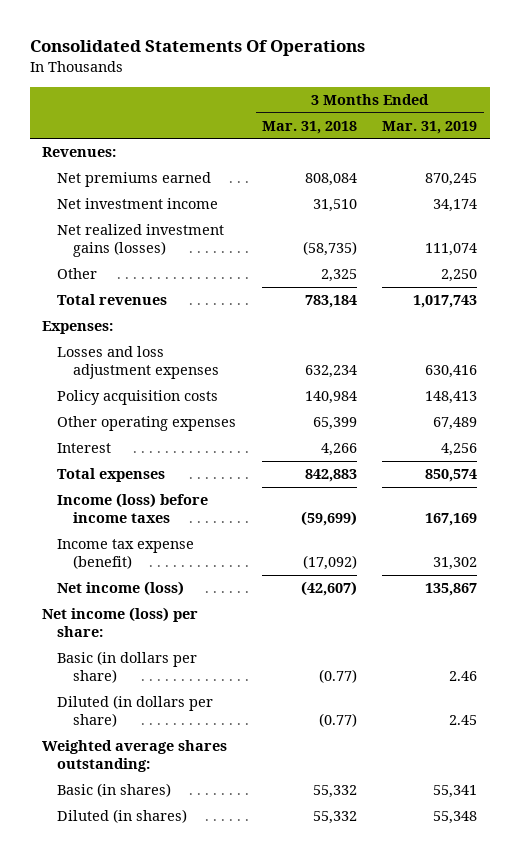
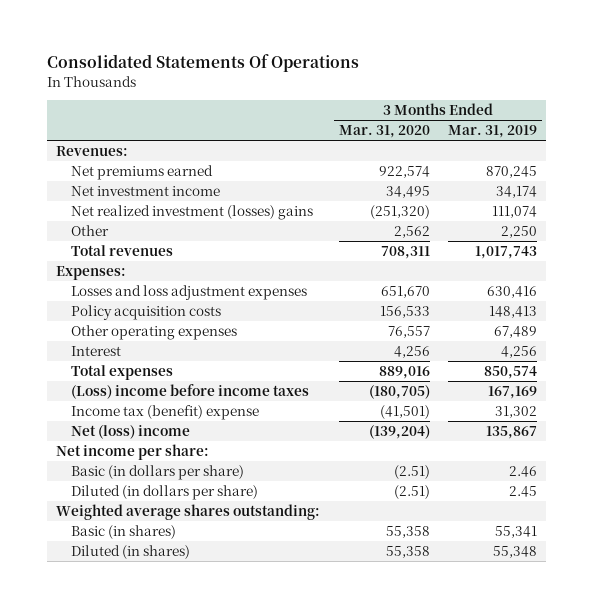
[261,120,357,134] Mar. 31, 2018 -> none
none -> [338,125,430,139] Mar. 31, 2020
[57,224,225,258] Net realized investment gains (losses) -> [71,204,314,220] Net realized investment (losses) gains
[57,493,209,524] Income (loss) before income taxes -> [71,383,310,399] (Loss) income before income taxes
[57,539,195,570] Income tax expense (benefit) -> [71,404,260,420] Income tax (benefit) expense
[57,581,185,597] Net income (loss) -> [71,424,191,439] Net (loss) income
[42,607,199,638] Net income (loss) per share: -> [56,443,210,460] Net income per share:

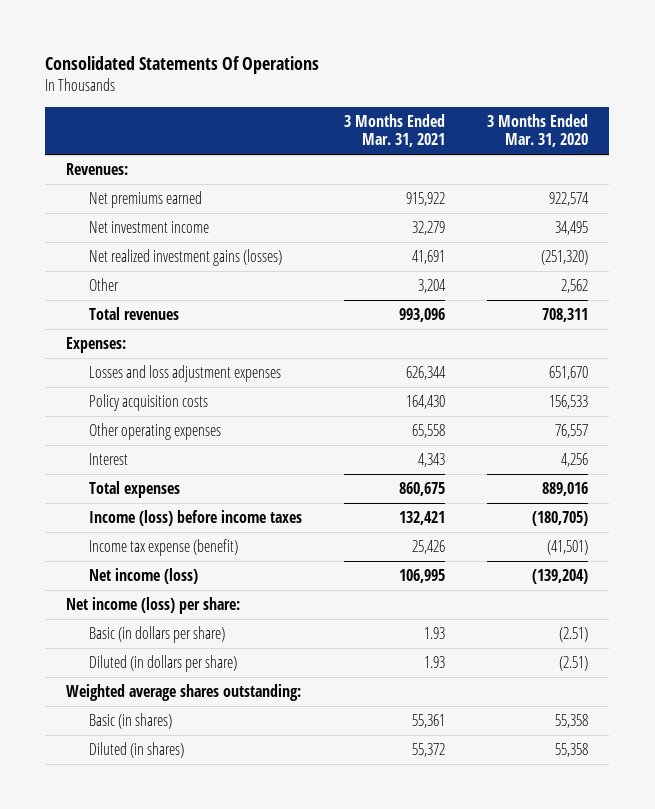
[447,125,537,139] Mar. 31, 2019 -> none
none -> [344,113,446,148] 3 Months Ended Mar. 31, 2021
[71,204,314,220] Net realized investment (losses) gains -> [89,249,283,267] Net realized investment gains (losses)
[71,383,310,399] (Loss) income before income taxes -> [89,510,303,527] Income (loss) before income taxes
[71,404,260,420] Income tax (benefit) expense -> [89,539,239,557] Income tax expense (benefit)
[71,424,191,439] Net (loss) income -> [89,568,199,585] Net income (loss)
[56,443,210,460] Net income per share: -> [66,597,241,615] Net income (loss) per share:

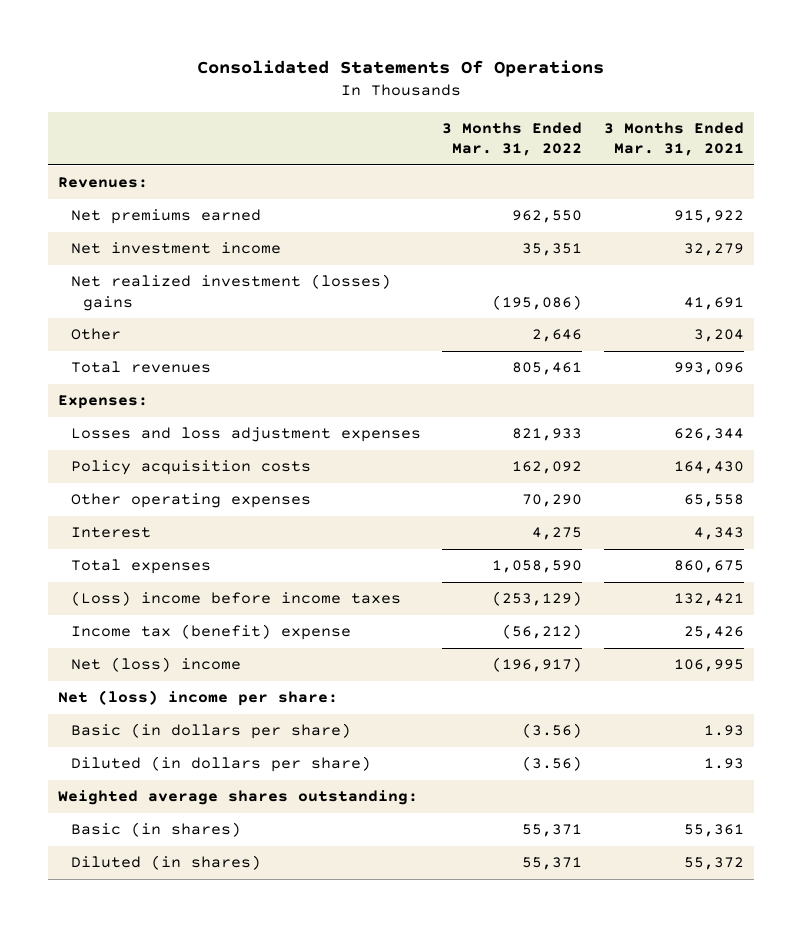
[487,113,589,148] 3 Months Ended Mar. 31, 2020 -> none
none -> [442,121,583,157] 3 Months Ended Mar. 31, 2022
[89,249,283,267] Net realized investment gains (losses) -> [70,274,391,311] Net realized investment (losses) gains
[89,510,303,527] Income (loss) before income taxes -> [70,591,401,607] (Loss) income before income taxes
[89,539,239,557] Income tax expense (benefit) -> [70,624,351,641] Income tax (benefit) expense
[89,568,199,585] Net income (loss) -> [70,657,241,673] Net (loss) income
[66,597,241,615] Net income (loss) per share: -> [58,690,339,707] Net (loss) income per share:

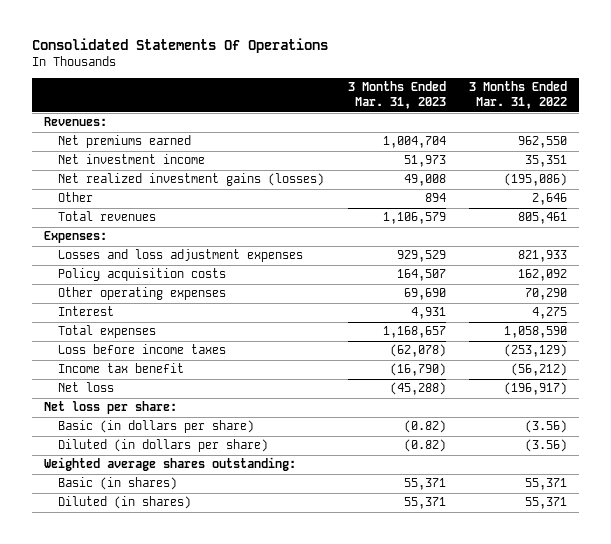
[603,121,744,157] 3 Months Ended Mar. 31, 2021 -> none
none -> [347,81,446,110] 3 Months Ended Mar. 31, 2023
[70,274,391,311] Net realized investment (losses) gains -> [58,173,325,187] Net realized investment gains (losses)
[70,591,401,607] (Loss) income before income taxes -> [58,344,227,355] Loss before income taxes
[70,624,351,641] Income tax (benefit) expense -> [58,363,185,374] Income tax benefit
[70,657,241,673] Net (loss) income -> [58,382,115,393] Net loss
[58,690,339,707] Net (loss) income per share: -> [44,401,178,415] Net loss per share:

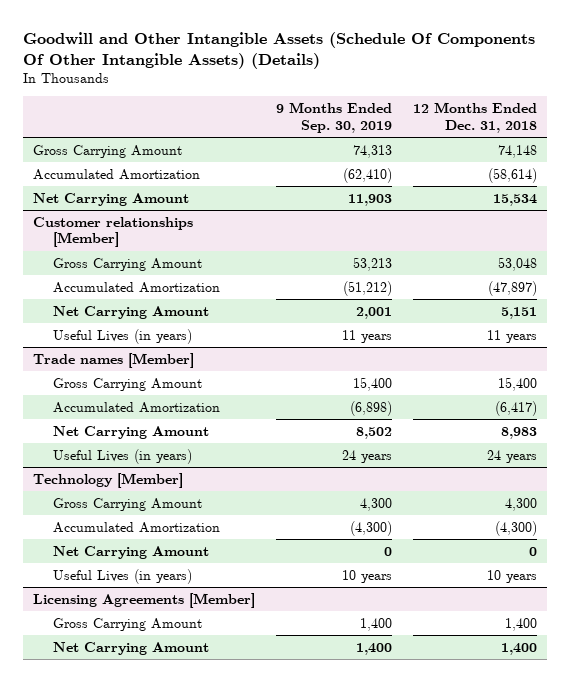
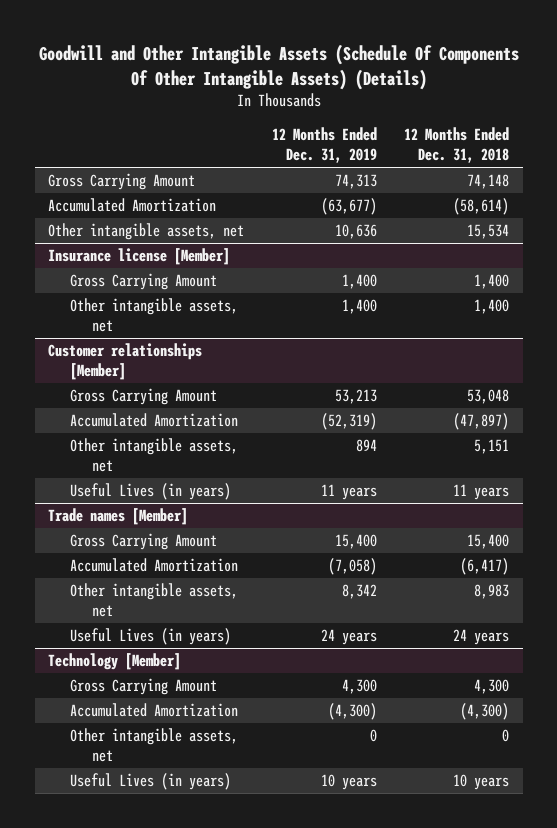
[276,102,393,133] 9 Months Ended Sep. 30, 2019 -> none
none -> [271,127,377,164] 12 Months Ended Dec. 31, 2019
[33,192,190,206] Net Carrying Amount -> [48,223,245,241] Other intangible assets, net
none -> [48,248,231,266] Insurance license [Member]
none -> [70,273,218,291] Gross Carrying Amount
none -> [70,298,239,333] Other intangible assets, net
[53,305,210,319] Net Carrying Amount -> [70,438,239,473] Other intangible assets, net
[53,425,210,439] Net Carrying Amount -> [70,583,239,618] Other intangible assets, net
[53,545,210,559] Net Carrying Amount -> [70,728,239,763] Other intangible assets, net
[33,592,256,608] Licensing Agreements [Member] -> none
[53,617,203,631] Gross Carrying Amount -> none
[53,641,210,655] Net Carrying Amount -> none

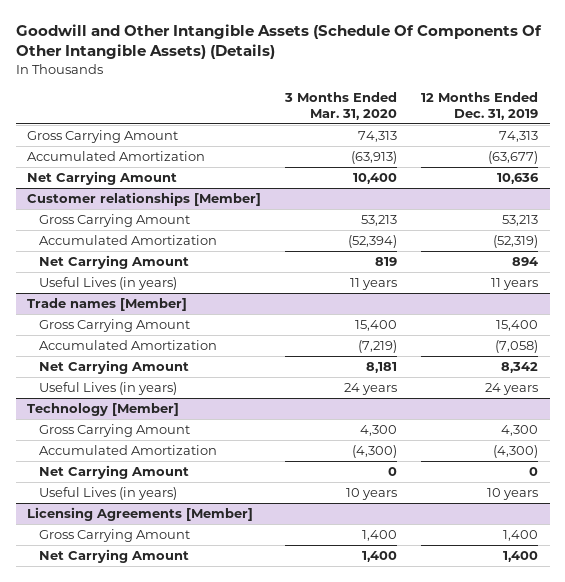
[404,127,510,164] 12 Months Ended Dec. 31, 2018 -> none
none -> [284,91,398,120] 3 Months Ended Mar. 31, 2020
[48,248,231,266] Insurance license [Member] -> none
[70,273,218,291] Gross Carrying Amount -> none
[70,298,239,333] Other intangible assets, net -> none
[48,223,245,241] Other intangible assets, net -> [27,170,178,185] Net Carrying Amount
[70,438,239,473] Other intangible assets, net -> [39,254,190,269] Net Carrying Amount
[70,583,239,618] Other intangible assets, net -> [39,359,190,374] Net Carrying Amount
[70,728,239,763] Other intangible assets, net -> [39,464,190,479] Net Carrying Amount
none -> [27,506,254,521] Licensing Agreements [Member]
none -> [39,528,191,542] Gross Carrying Amount
none -> [39,548,190,563] Net Carrying Amount

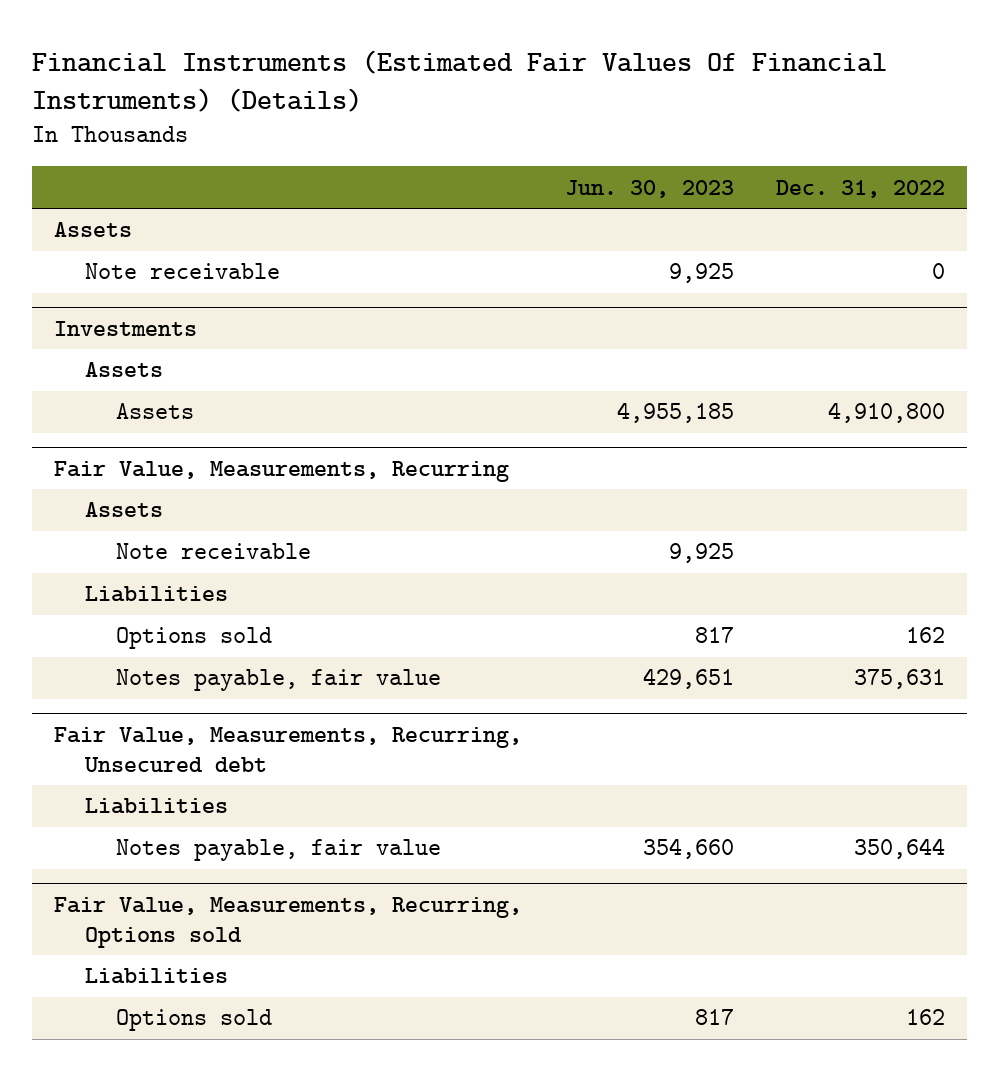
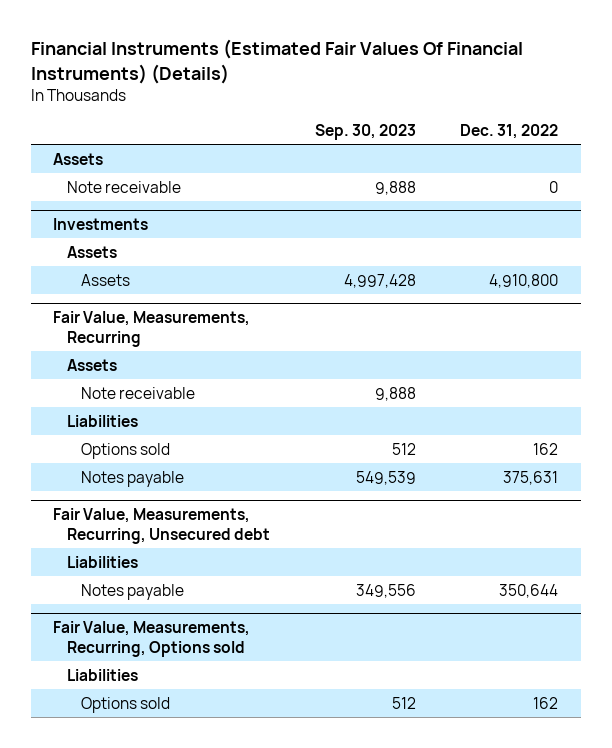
[564,179,734,198] Jun. 30, 2023 -> none
none -> [314,124,416,141] Sep. 30, 2023
[116,669,442,692] Notes payable, fair value -> [80,470,184,487] Notes payable
[116,839,442,862] Notes payable, fair value -> [80,583,184,600] Notes payable

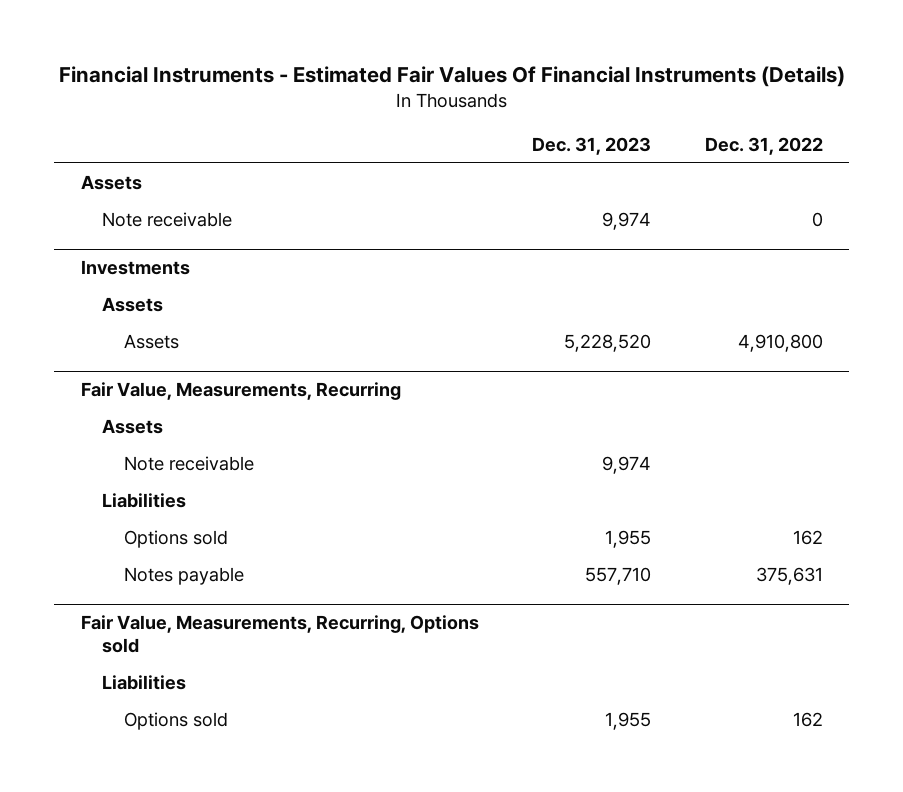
[30,39,523,84] Financial Instruments (Estimated Fair Values Of Financial Instruments) (Details) -> [58,66,845,88] Financial Instruments - Estimated Fair Values Of Financial Instruments (Details)
[314,124,416,141] Sep. 30, 2023 -> none
none -> [532,136,652,155] Dec. 31, 2023
[53,508,270,544] Fair Value, Measurements, Recurring, Unsecured debt -> none
[66,555,138,568] Liabilities -> none
[80,583,184,600] Notes payable -> none

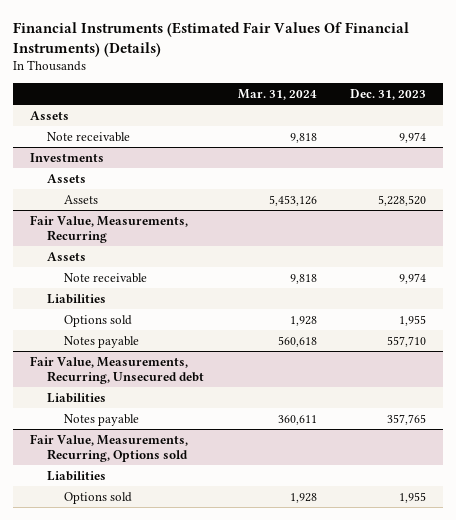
[58,66,845,88] Financial Instruments - Estimated Fair Values Of Financial Instruments (Details) -> [12,21,409,57] Financial Instruments (Estimated Fair Values Of Financial Instruments) (Details)
[704,136,823,155] Dec. 31, 2022 -> none
none -> [237,89,317,101] Mar. 31, 2024
none -> [29,355,204,384] Fair Value, Measurements, Recurring, Unsecured debt
none -> [46,392,106,403] Liabilities
none -> [64,413,140,426] Notes payable

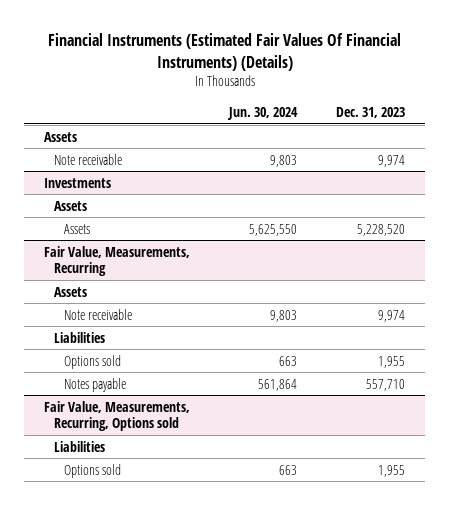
[237,89,317,101] Mar. 31, 2024 -> none
none -> [227,106,299,120] Jun. 30, 2024
[29,355,204,384] Fair Value, Measurements, Recurring, Unsecured debt -> none
[46,392,106,403] Liabilities -> none
[64,413,140,426] Notes payable -> none

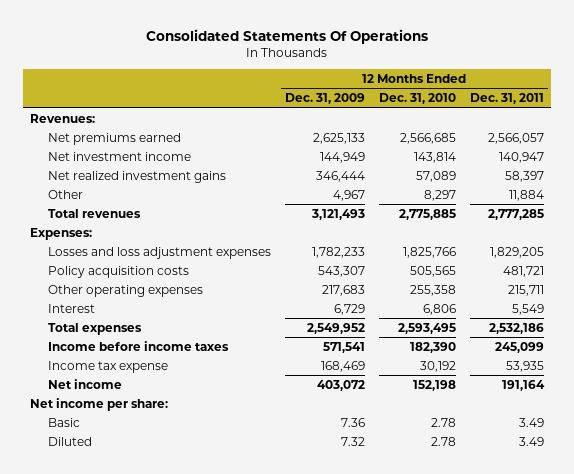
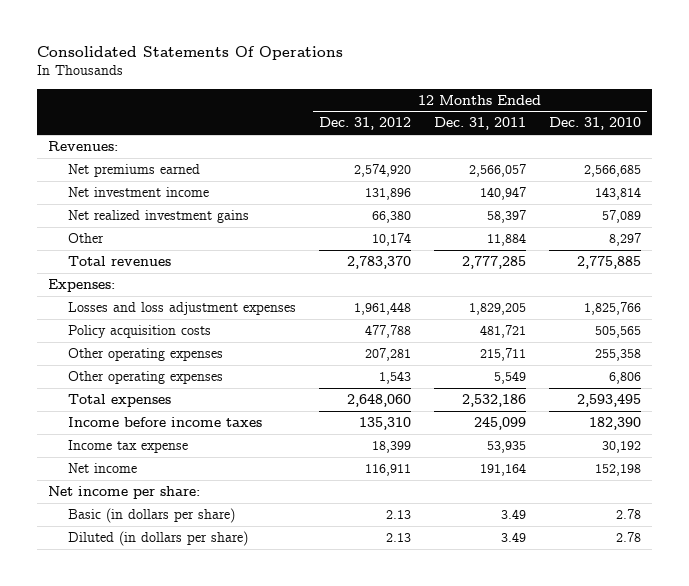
[284,93,365,105] Dec. 31, 2009 -> none
none -> [318,117,411,131] Dec. 31, 2012
[47,303,95,313] Interest -> [67,371,223,385] Other operating expenses
[47,417,80,427] Basic -> [67,508,235,524] Basic (in dollars per share)
[47,436,92,446] Diluted -> [67,531,248,547] Diluted (in dollars per share)

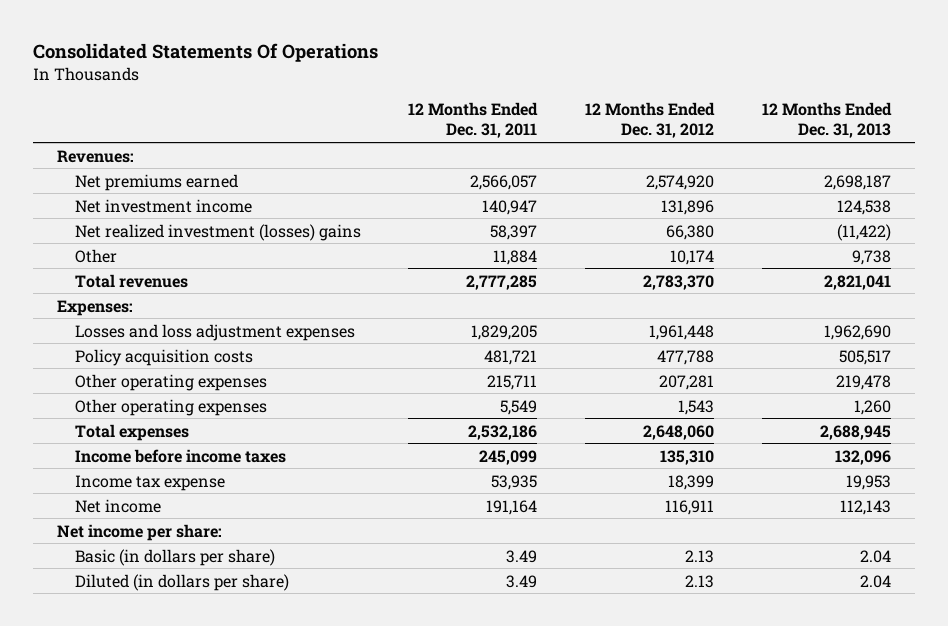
[548,117,641,131] Dec. 31, 2010 -> none
none -> [761,101,892,139] 12 Months Ended Dec. 31, 2013
[67,210,249,224] Net realized investment gains -> [74,223,361,241] Net realized investment (losses) gains

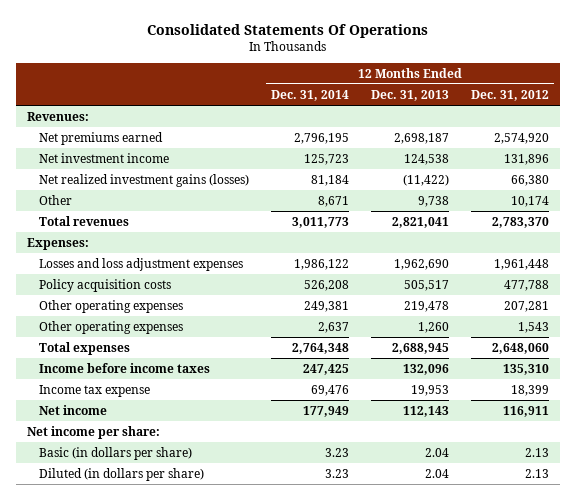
[408,101,539,139] 12 Months Ended Dec. 31, 2011 -> none
none -> [271,89,350,101] Dec. 31, 2014
[74,223,361,241] Net realized investment (losses) gains -> [39,173,250,187] Net realized investment gains (losses)

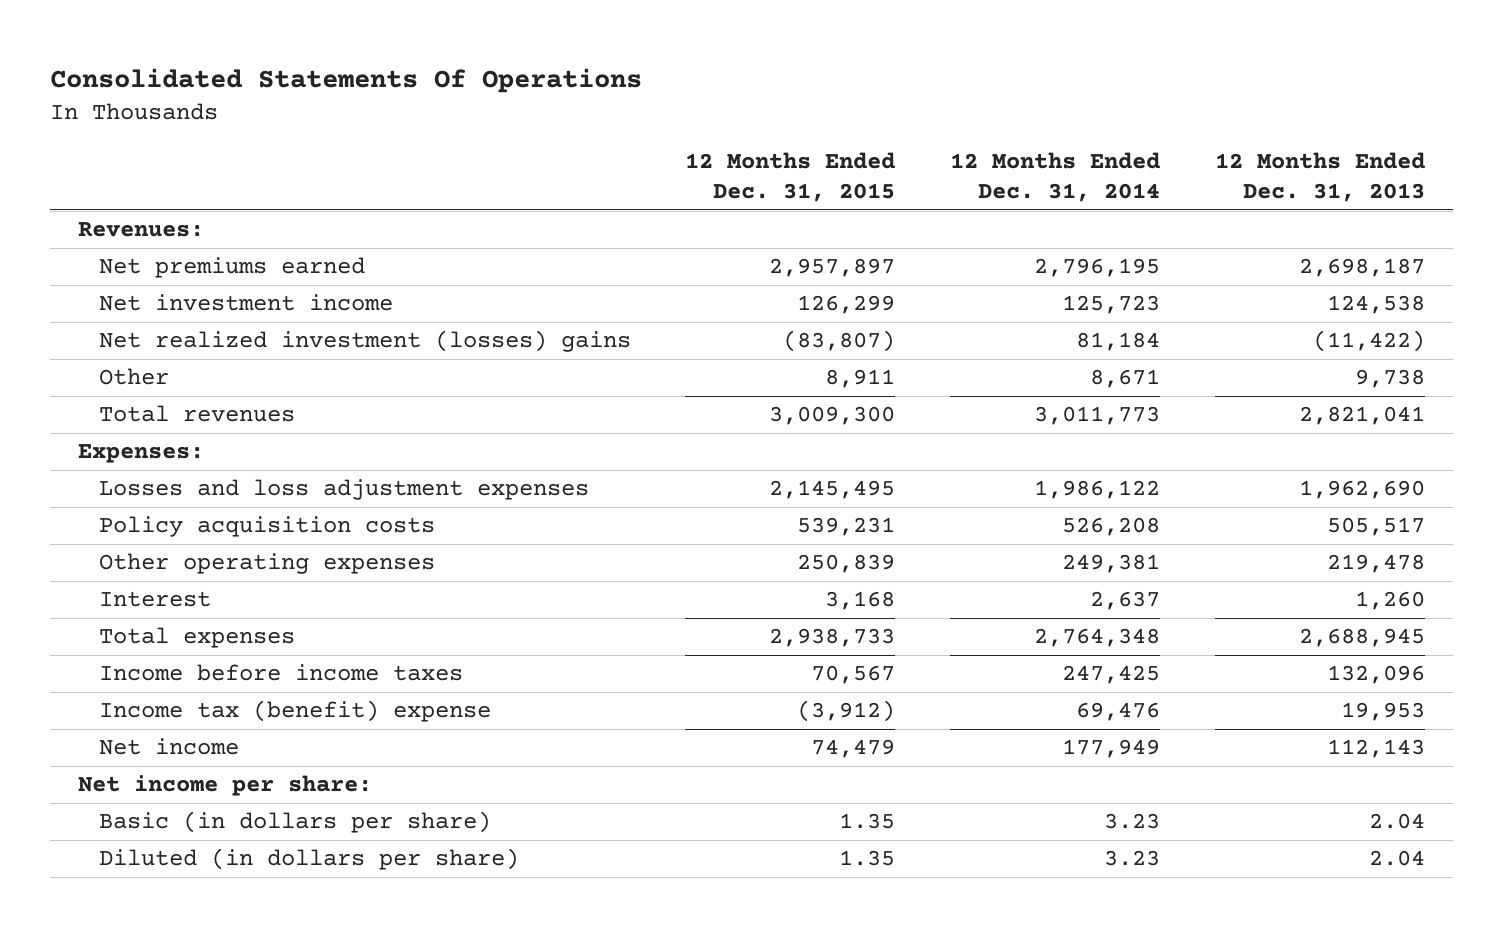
[470,89,549,101] Dec. 31, 2012 -> none
none -> [685,152,896,203] 12 Months Ended Dec. 31, 2015
[39,173,250,187] Net realized investment gains (losses) -> [98,330,631,353] Net realized investment (losses) gains
[39,320,184,334] Other operating expenses -> [98,591,211,608] Interest
[39,384,151,397] Income tax expense -> [98,700,491,723] Income tax (benefit) expense

